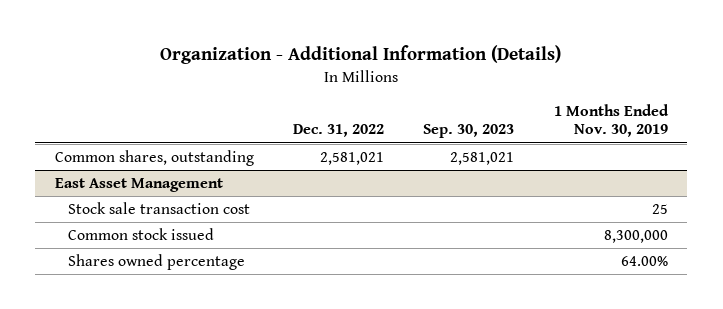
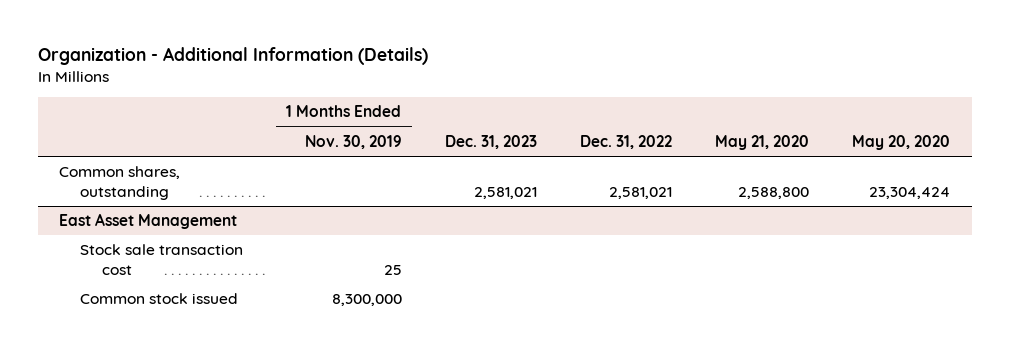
[423,124,515,139] Sep. 30, 2023 -> none
none -> [444,134,537,149] Dec. 31, 2023
none -> [715,134,810,150] May 21, 2020
none -> [852,134,951,150] May 20, 2020
[67,254,245,271] Shares owned percentage -> none

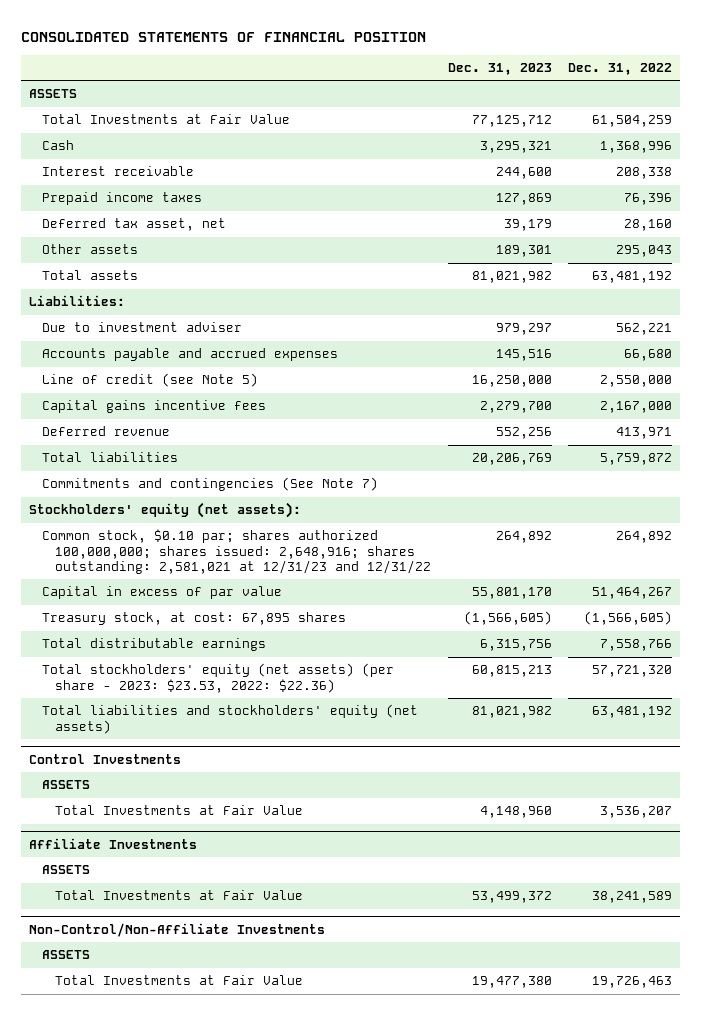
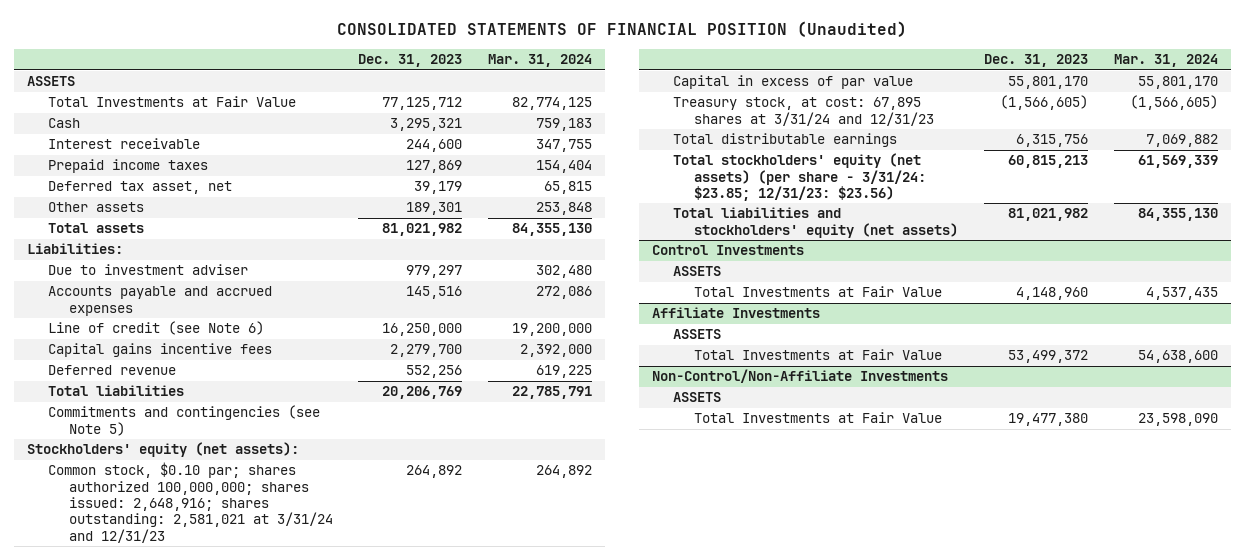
[21,31,427,42] CONSOLIDATED STATEMENTS OF FINANCIAL POSITION -> [337,21,908,38] CONSOLIDATED STATEMENTS OF FINANCIAL POSITION (Unaudited)
[568,63,673,76] Dec. 31, 2022 -> none
none -> [488,54,593,68] Mar. 31, 2024
[42,373,259,388] Line of credit (see Note 5) -> [47,321,264,336] Line of credit (see Note 6)
[42,477,379,492] Commitments and contingencies (See Note 7) -> [47,405,320,436] Commitments and contingencies (see Note 5)
[42,529,432,574] Common stock, $0.10 par; shares authorized 100,000,000; shares issued: 2,648,916; shares outstanding: 2,581,021 at 12/31/23 and 12/31/22 -> [47,462,333,543] Common stock, $0.10 par; shares authorized 100,000,000; shares issued: 2,648,916; shares outstanding: 2,581,021 at 3/31/24 and 12/31/23
[42,612,347,626] Treasury stock, at cost: 67,895 shares -> [673,97,935,126] Treasury stock, at cost: 67,895 shares at 3/31/24 and 12/31/23
[42,663,395,693] Total stockholders' equity (net assets) (per share - 2023: $23.53, 2022: $22.36) -> [673,153,927,202] Total stockholders' equity (net assets) (per share - 3/31/24: $23.85; 12/31/23: $23.56)

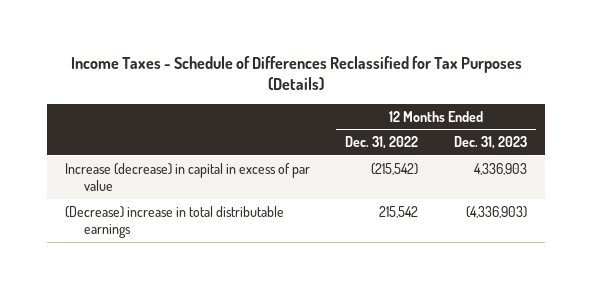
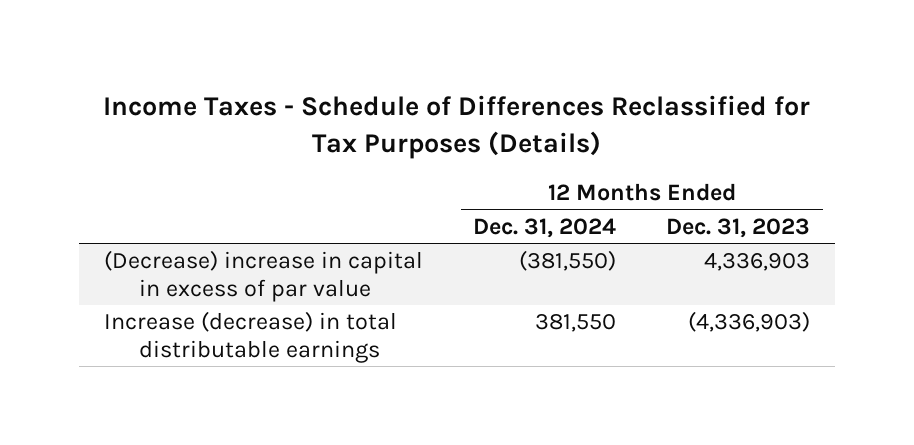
[345,136,419,150] Dec. 31, 2022 -> none
none -> [473,217,617,238] Dec. 31, 2024
[64,162,310,192] Increase (decrease) in capital in excess of par value -> [104,250,424,302] (Decrease) increase in capital in excess of par value
[64,205,284,239] (Decrease) increase in total distributable earnings -> [104,311,398,363] Increase (decrease) in total distributable earnings

